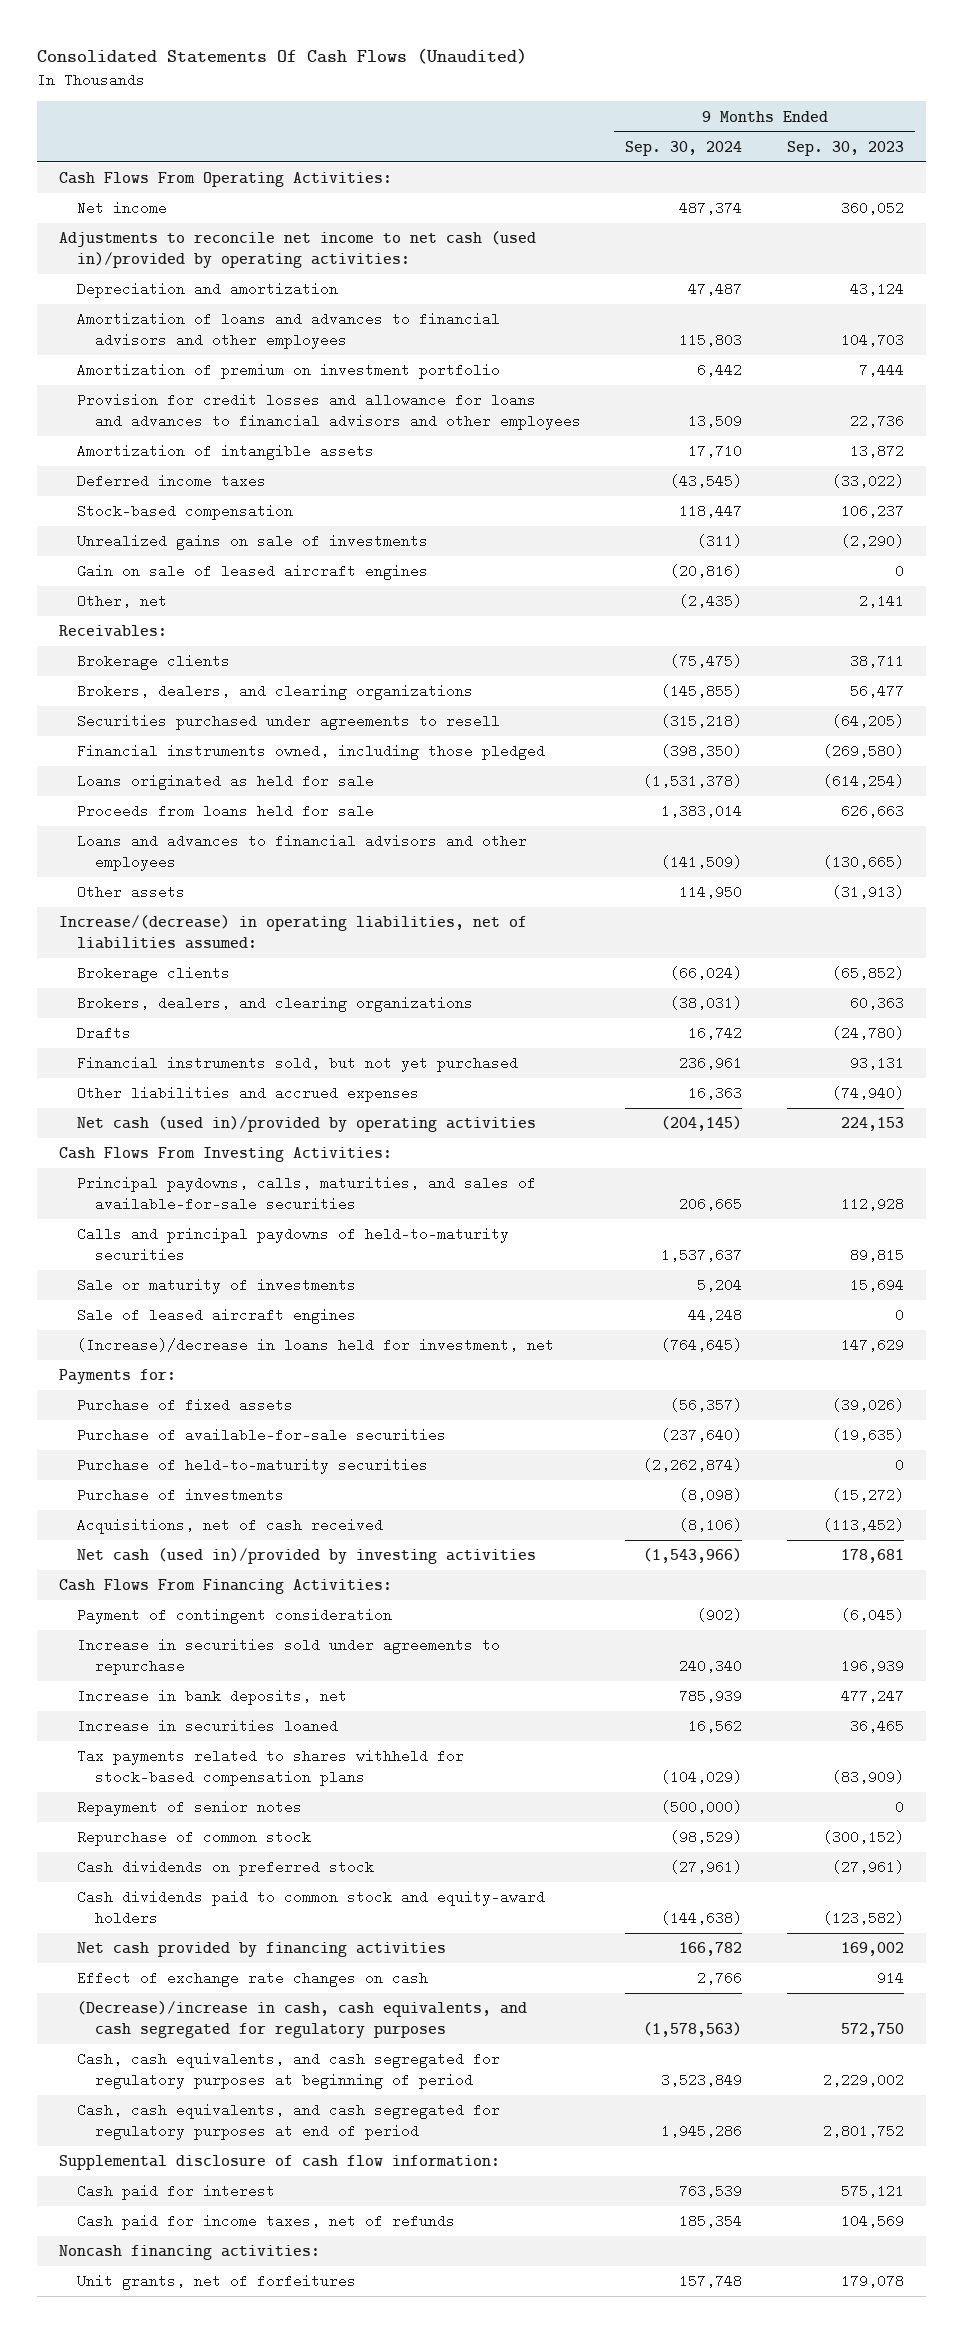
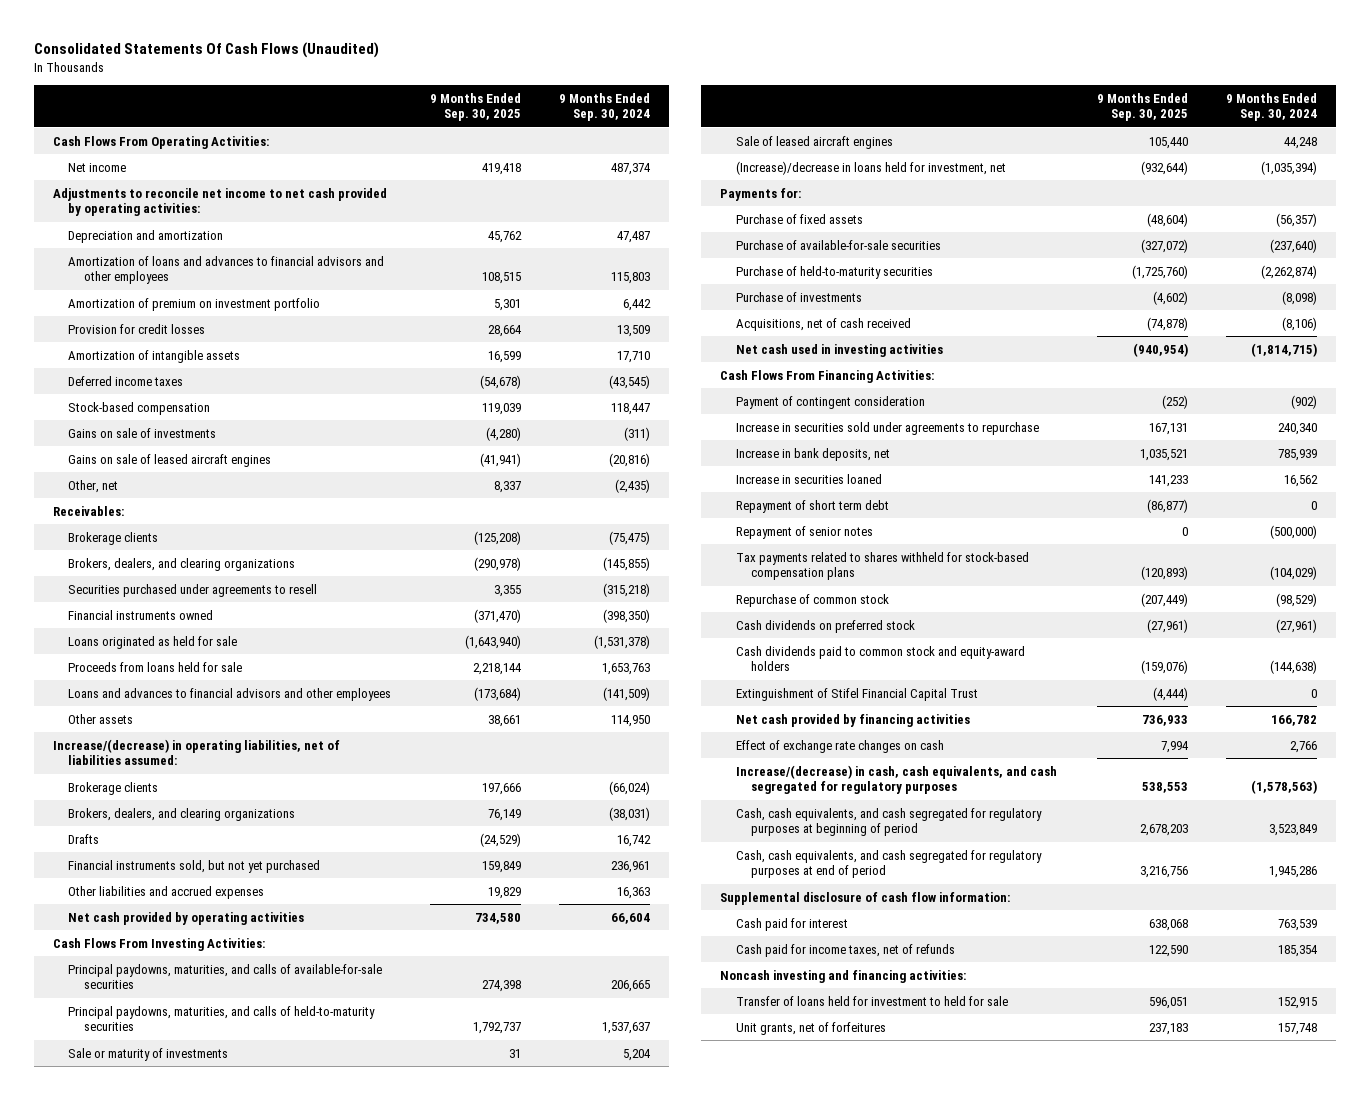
[786,140,904,156] Sep. 30, 2023 -> none
none -> [429,92,521,122] 9 Months Ended Sep. 30, 2025
[58,231,536,269] Adjustments to reconcile net income to net cash (used in)/provided by operating activities: -> [53,187,388,217] Adjustments to reconcile net income to net cash provided by operating activities:
[76,393,581,431] Provision for credit losses and allowance for loans and advances to financial advisors and other employees -> [68,323,206,334] Provision for credit losses
[76,534,428,551] Unrealized gains on sale of investments -> [68,427,217,438] Gains on sale of investments
[76,564,428,581] Gain on sale of leased aircraft engines -> [68,453,272,467] Gains on sale of leased aircraft engines
[76,744,545,761] Financial instruments owned, including those pledged -> [68,609,214,620] Financial instruments owned
[661,804,743,819] 1,383,014 -> [601,662,650,675] 1,653,763
[76,1116,536,1133] Net cash (used in)/provided by operating activities -> [68,911,305,925] Net cash provided by operating activities
[661,1116,743,1132] (204,145) -> [610,912,650,924] 66,604
[76,1176,536,1212] Principal paydowns, calls, maturities, and sales of available-for-sale securities -> [68,963,383,990] Principal paydowns, maturities, and calls of available-for-sale securities
[76,1227,509,1263] Calls and principal paydowns of held-to-maturity securities -> [68,1005,376,1032] Principal paydowns, maturities, and calls of held-to-maturity securities
[661,1338,743,1353] (764,645) -> [1260,160,1317,175] (1,035,394)
[76,1548,536,1565] Net cash (used in)/provided by investing activities -> [735,343,943,357] Net cash used in investing activities
[643,1548,743,1564] (1,543,966) -> [1250,342,1317,357] (1,814,715)
none -> [735,499,889,513] Repayment of short term debt
[76,1749,464,1787] Tax payments related to shares withheld for stock-based compensation plans -> [735,551,1029,581] Tax payments related to shares withheld for stock-based compensation plans
none -> [735,687,978,701] Extinguishment of Stifel Financial Capital Trust
[76,2001,527,2039] (Decrease)/increase in cash, cash equivalents, and cash segregated for regulatory purposes -> [735,764,1057,795] Increase/(decrease) in cash, cash equivalents, and cash segregated for regulatory purposes
[58,2245,320,2261] Noncash financing activities: -> [720,969,967,983] Noncash investing and financing activities:
none -> [735,995,1008,1006] Transfer of loans held for investment to held for sale

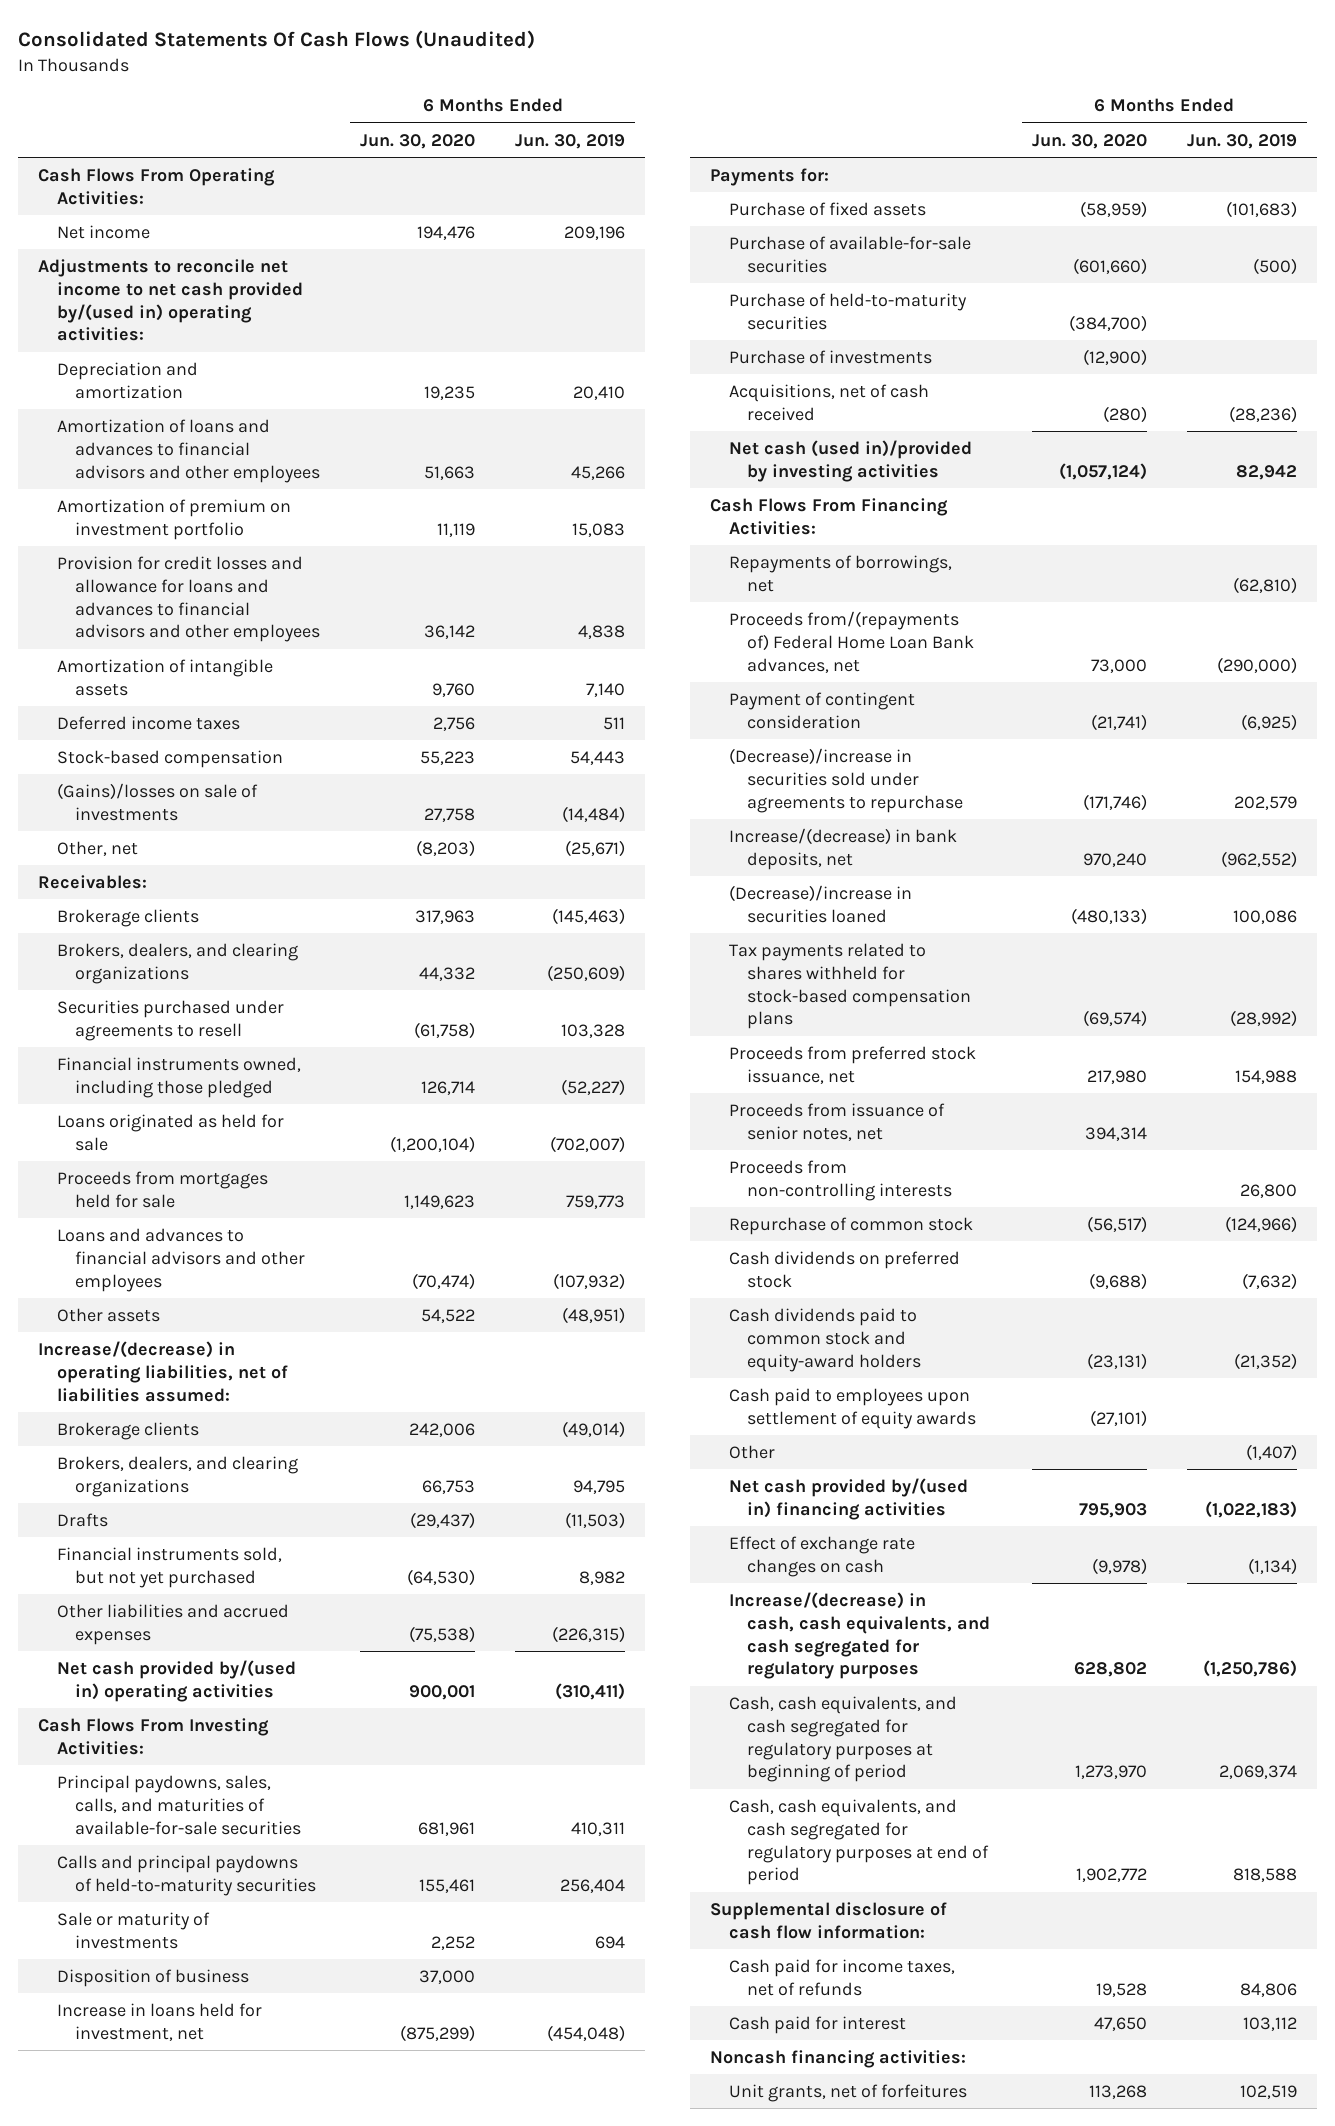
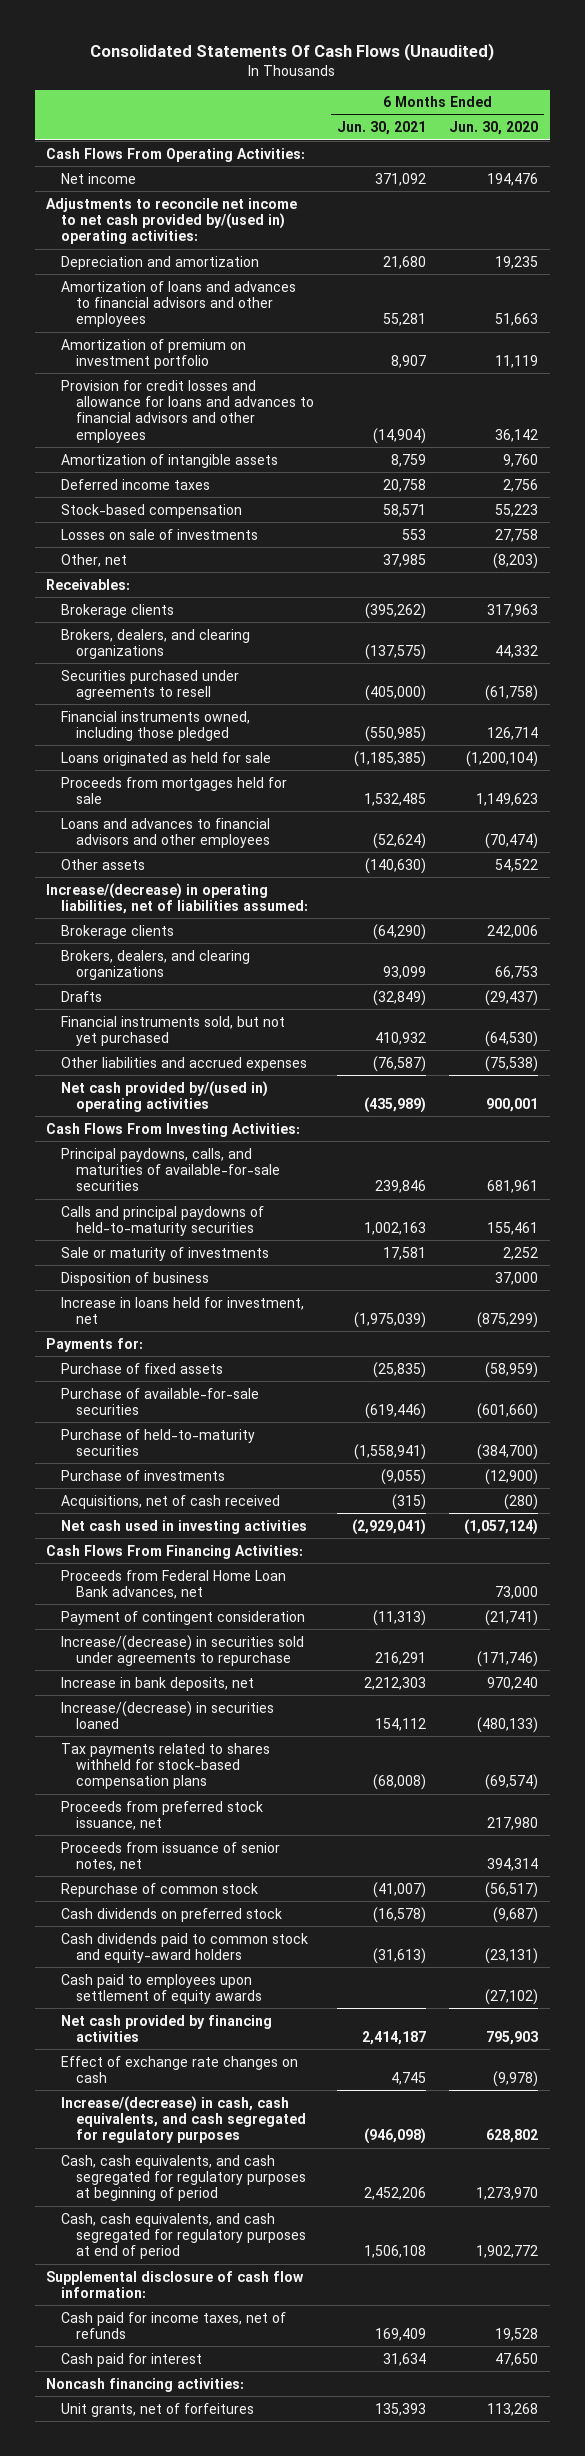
[515,133,626,149] Jun. 30, 2019 -> none
none -> [337,121,427,136] Jun. 30, 2021
[56,782,258,821] (Gains)/losses on sale of investments -> [60,528,258,540] Losses on sale of investments
[56,1774,302,1835] Principal paydowns, sales, calls, and maturities of available-for-sale securities -> [60,1147,280,1192] Principal paydowns, calls, and maturities of available-for-sale securities
[728,439,972,482] Net cash (used in)/provided by investing activities -> [60,1519,307,1534] Net cash used in investing activities
[728,554,952,592] Repayments of borrowings, net -> none
[728,610,974,673] Proceeds from/(repayments of) Federal Home Loan Bank advances, net -> [60,1569,286,1599] Proceeds from Federal Home Loan Bank advances, net
[728,747,963,813] (Decrease)/increase in securities sold under agreements to repurchase -> [60,1634,304,1666] Increase/(decrease) in securities sold under agreements to repurchase
[728,827,957,870] Increase/(decrease) in bank deposits, net -> [60,1676,254,1691] Increase in bank deposits, net
[728,884,912,923] (Decrease)/increase in securities loaned -> [60,1700,274,1729] Increase/(decrease) in securities loaned
[728,1159,952,1201] Proceeds from non-controlling interests -> none
[1088,1272,1147,1290] (9,688) -> [493,1906,539,1923] (9,687)
[728,1444,775,1459] Other -> none
[1089,1409,1147,1427] (27,101) -> [485,1988,539,2005] (27,102)
[728,1477,968,1520] Net cash provided by/(used in) financing activities -> [60,2014,272,2042] Net cash provided by financing activities

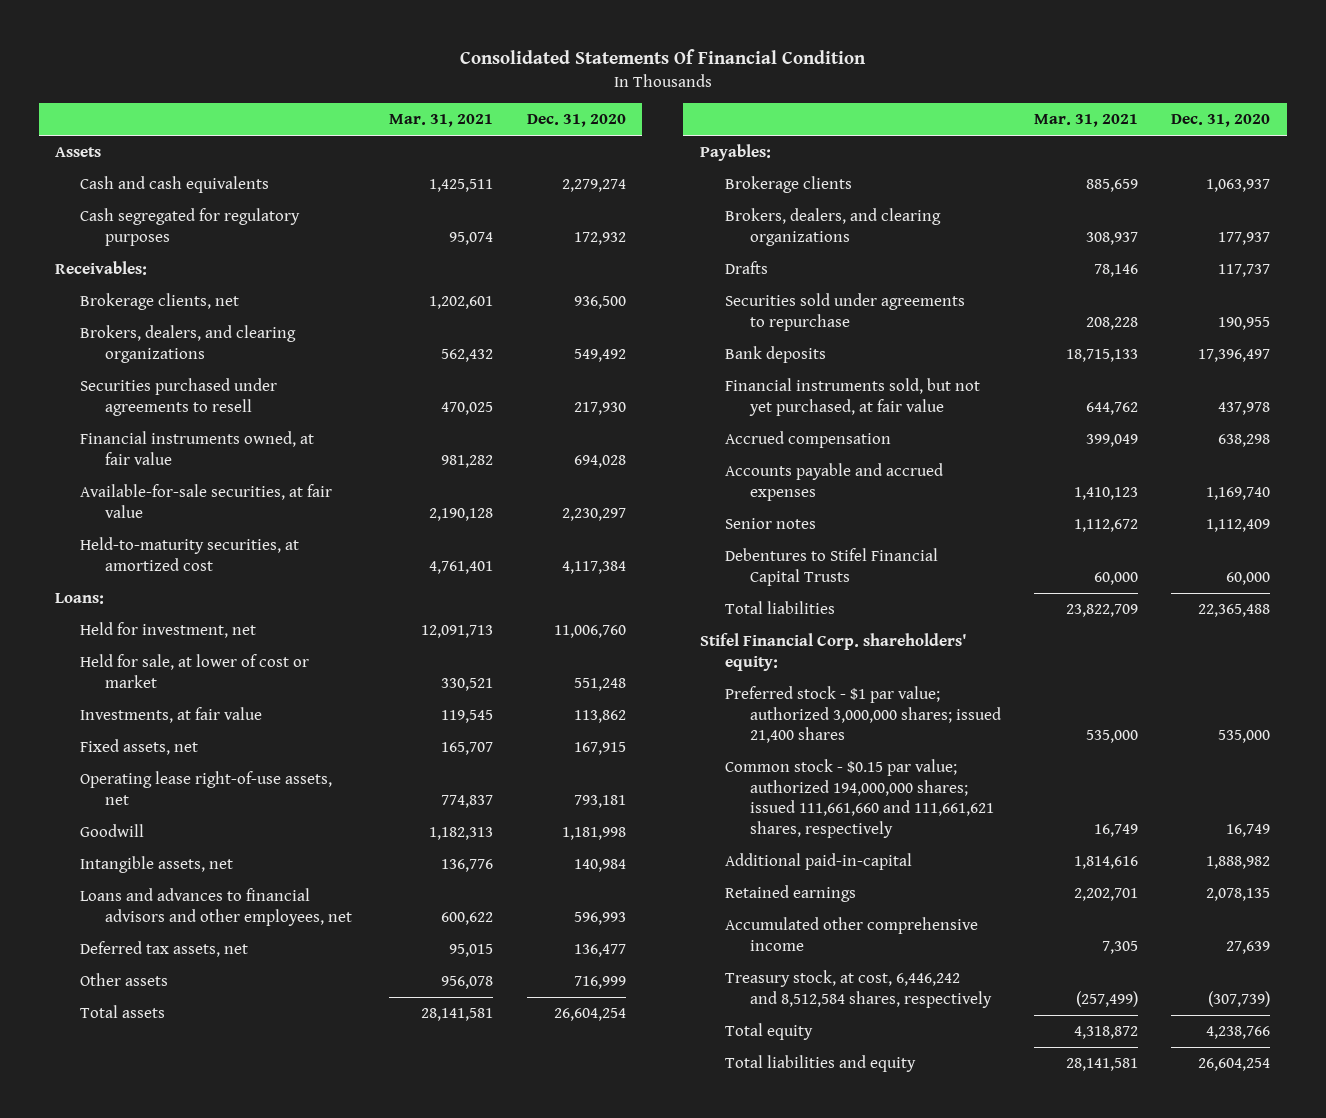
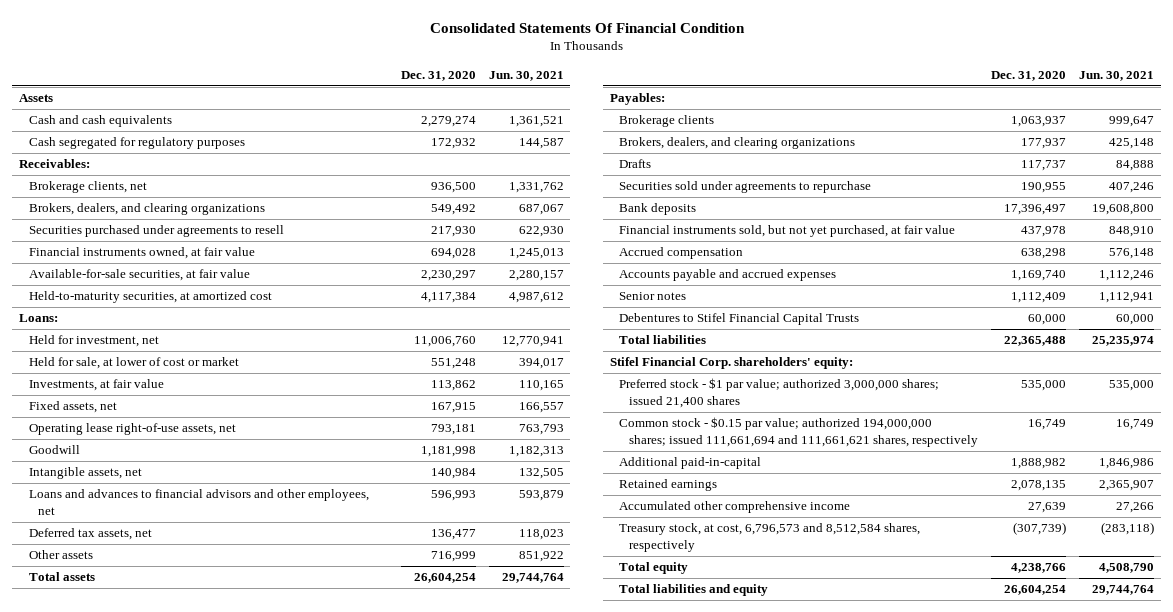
[389,114,494,128] Mar. 31, 2021 -> none
none -> [488,70,564,81] Jun. 30, 2021
[725,759,995,838] Common stock - $0.15 par value; authorized 194,000,000 shares; issued 111,661,660 and 111,661,621 shares, respectively -> [619,417,978,447] Common stock - $0.15 par value; authorized 194,000,000 shares; issued 111,661,694 and 111,661,621 shares, respectively
[725,970,993,1008] Treasury stock, at cost, 6,446,242 and 8,512,584 shares, respectively -> [619,523,921,552] Treasury stock, at cost, 6,796,573 and 8,512,584 shares, respectively

